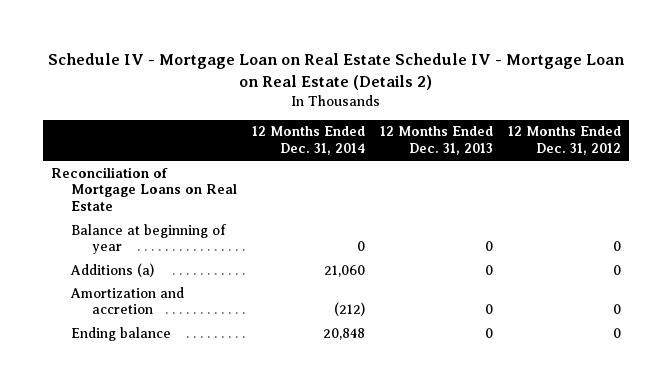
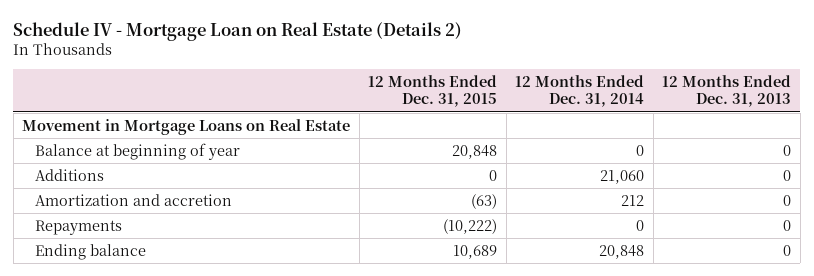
[47,52,625,90] Schedule IV - Mortgage Loan on Real Estate Schedule IV - Mortgage Loan on Real Estate (Details 2) -> [13,21,463,41] Schedule IV - Mortgage Loan on Real Estate (Details 2)
[508,126,622,156] 12 Months Ended Dec. 31, 2012 -> none
none -> [368,75,498,108] 12 Months Ended Dec. 31, 2015
[50,166,238,212] Reconciliation of Mortgage Loans on Real Estate -> [22,118,351,135] Movement in Mortgage Loans on Real Estate
[70,262,155,277] Additions (a) -> [35,168,105,181] Additions
[334,302,366,317] (212) -> [621,194,645,206] 212
none -> [35,219,123,235] Repayments

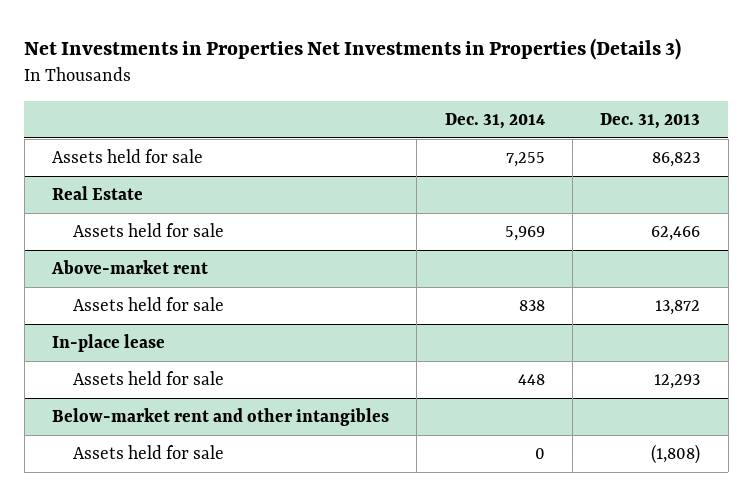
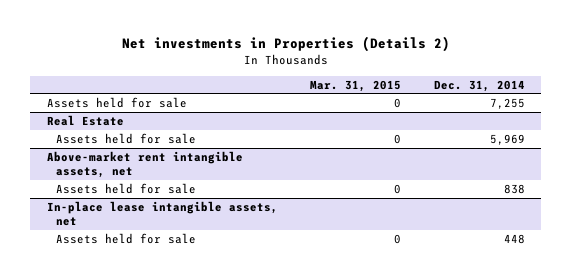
[24,37,682,60] Net Investments in Properties Net Investments in Properties (Details 3) -> [121,36,450,53] Net investments in Properties (Details 2)
[600,112,701,129] Dec. 31, 2013 -> none
none -> [310,79,402,92] Mar. 31, 2015
[50,259,208,274] Above-market rent -> [46,150,243,179] Above-market rent intangible assets, net
[51,333,165,352] In-place lease -> [46,200,278,227] In-place lease intangible assets, net
[51,407,389,426] Below-market rent and other intangibles -> none
[73,444,225,459] Assets held for sale -> none

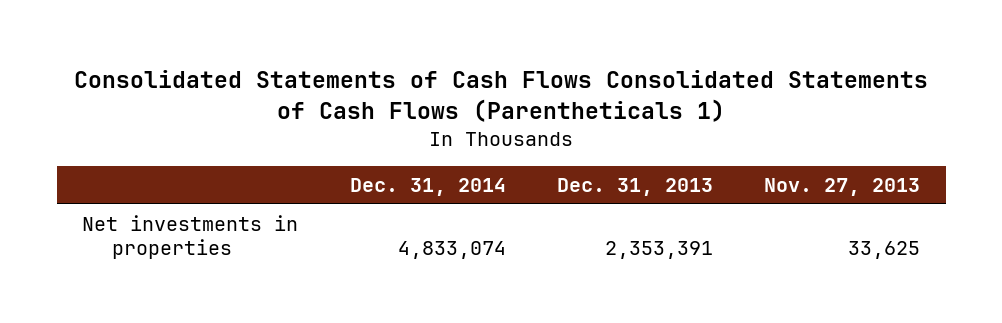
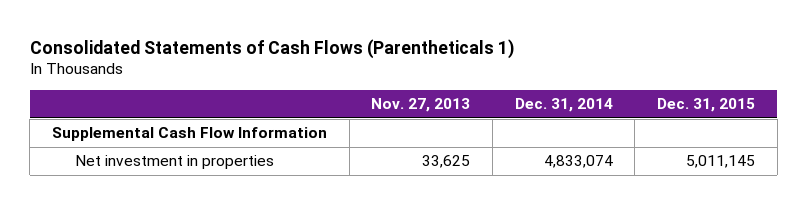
[74,69,929,123] Consolidated Statements of Cash Flows Consolidated Statements of Cash Flows (Parentheticals 1) -> [29,38,514,59] Consolidated Statements of Cash Flows (Parentheticals 1)
[556,178,713,197] Dec. 31, 2013 -> none
none -> [656,98,755,113] Dec. 31, 2015
none -> [52,127,328,142] Supplemental Cash Flow Information
[82,214,299,259] Net investments in properties -> [74,155,274,170] Net investment in properties

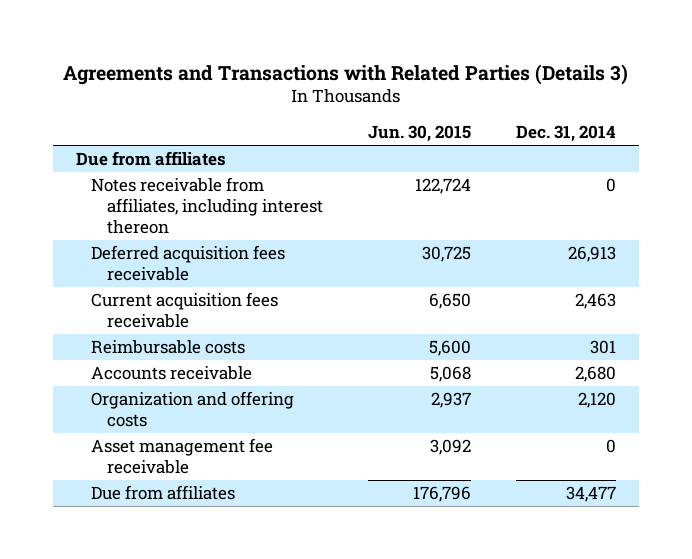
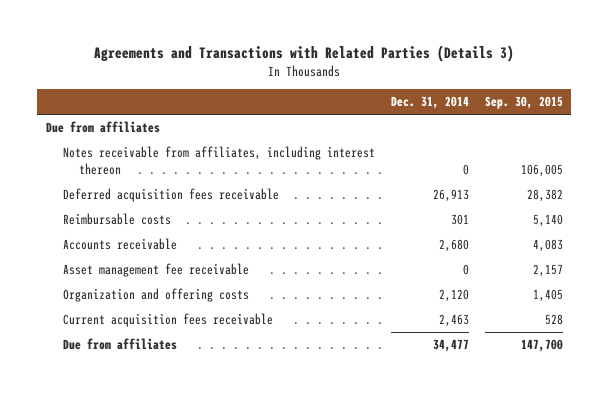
[368,125,472,143] Jun. 30, 2015 -> none
none -> [484,96,563,110] Sep. 30, 2015
[91,391,295,428] Organization and offering costs -> [62,288,249,303] Organization and offering costs
[91,292,279,329] Current acquisition fees receivable -> [62,313,273,328] Current acquisition fees receivable

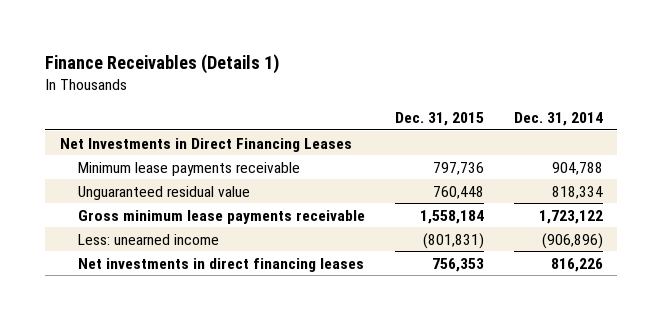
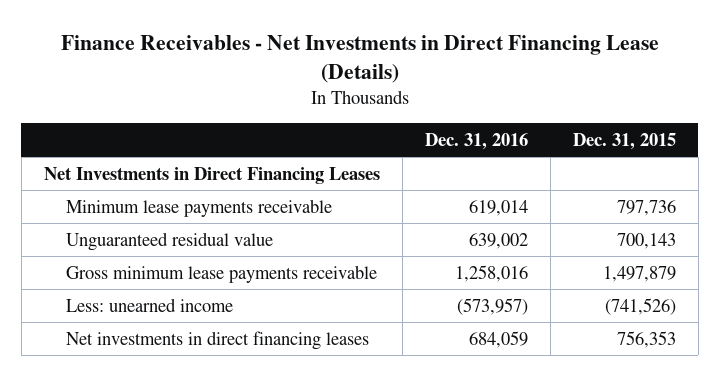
[45,54,280,75] Finance Receivables (Details 1) -> [60,35,659,84] Finance Receivables - Net Investments in Direct Financing Lease (Details)
[513,112,603,127] Dec. 31, 2014 -> none
none -> [424,132,528,150] Dec. 31, 2016
[432,185,484,199] 760,448 -> [616,232,676,249] 700,143
[419,209,484,224] 1,558,184 -> [602,265,676,282] 1,497,879
[422,232,484,249] (801,831) -> [604,297,676,315] (741,526)

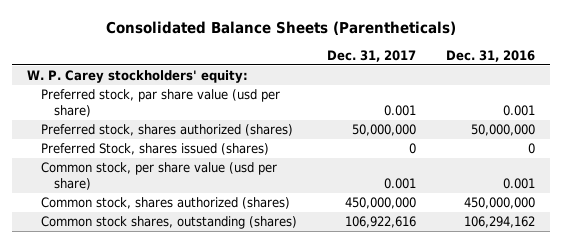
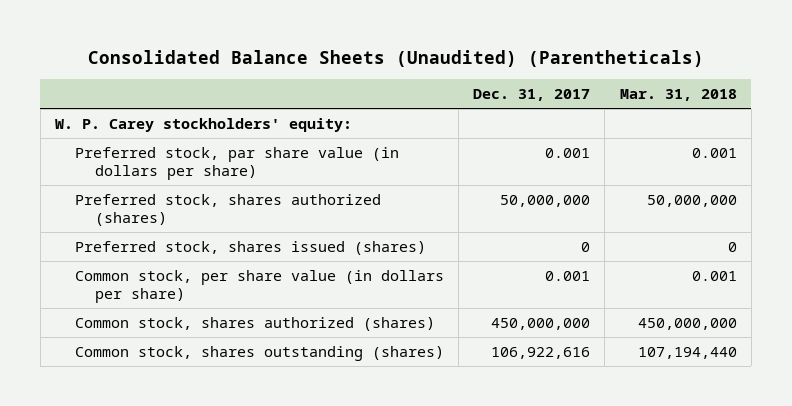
[106,20,457,35] Consolidated Balance Sheets (Parentheticals) -> [87,49,704,67] Consolidated Balance Sheets (Unaudited) (Parentheticals)
[445,49,535,62] Dec. 31, 2016 -> none
none -> [619,89,737,102] Mar. 31, 2018
[40,89,280,118] Preferred stock, par share value (usd per share) -> [74,146,399,181] Preferred stock, par share value (in dollars per share)
[40,143,269,156] Preferred Stock, shares issued (shares) -> [74,240,426,255] Preferred stock, shares issued (shares)
[40,162,277,191] Common stock, per share value (usd per share) -> [74,269,444,304] Common stock, per share value (in dollars per share)
[40,216,297,230] Common stock shares, outstanding (shares) -> [74,345,444,361] Common stock, shares outstanding (shares)

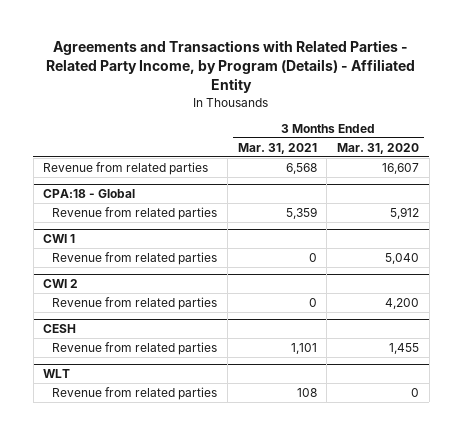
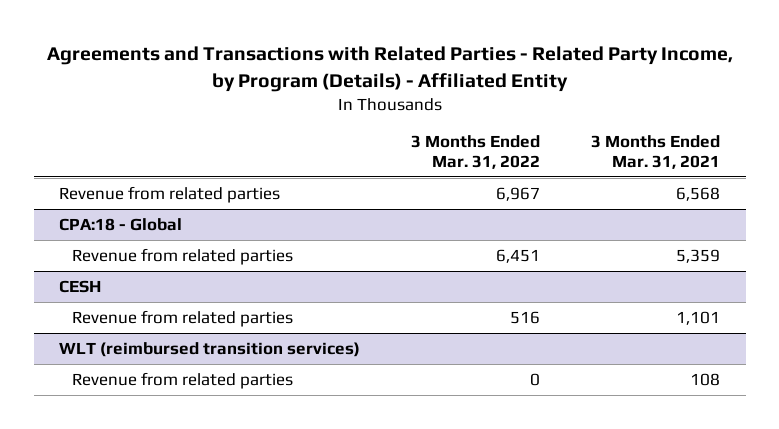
[337,142,420,154] Mar. 31, 2020 -> none
none -> [411,135,541,170] 3 Months Ended Mar. 31, 2022
[43,234,76,244] CWI 1 -> none
[52,252,218,266] Revenue from related parties -> none
[43,279,79,289] CWI 2 -> none
[52,297,218,311] Revenue from related parties -> none
[43,369,71,379] WLT -> [59,341,361,357] WLT (reimbursed transition services)

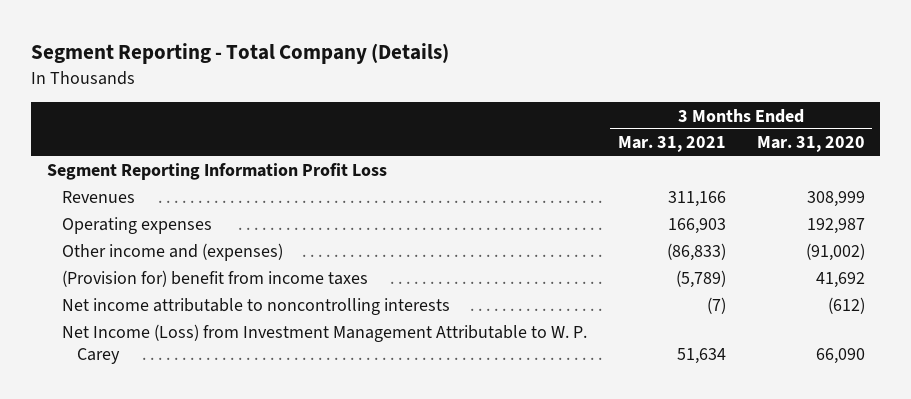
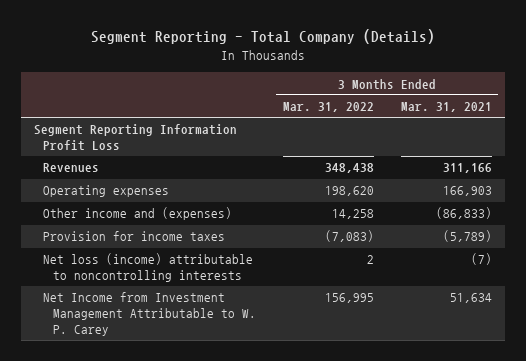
[756,136,865,153] Mar. 31, 2020 -> none
none -> [282,102,374,113] Mar. 31, 2022
[61,270,368,288] (Provision for) benefit from income taxes -> [43,231,226,242] Provision for income taxes
[61,298,450,316] Net income attributable to noncontrolling interests -> [43,253,254,283] Net loss (income) attributable to noncontrolling interests
[61,324,587,365] Net Income (Loss) from Investment Management Attributable to W. P. Carey -> [43,292,256,336] Net Income from Investment Management Attributable to W. P. Carey

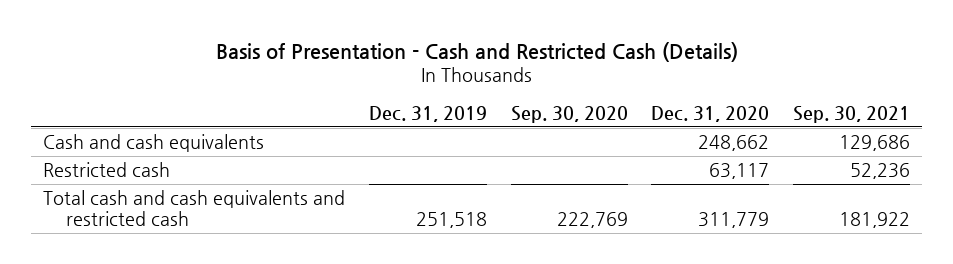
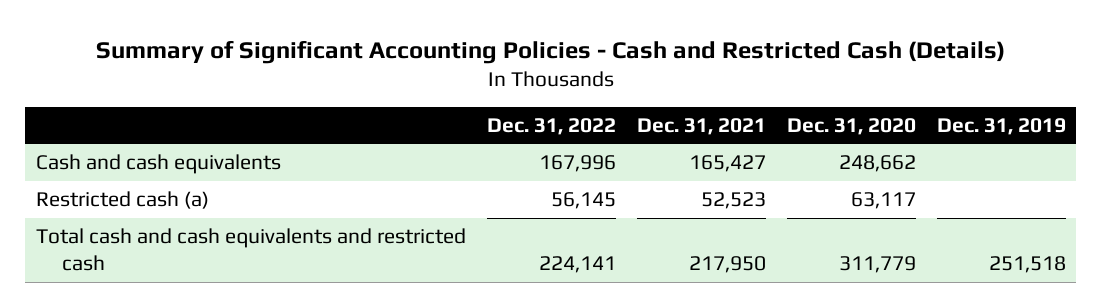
[215,41,738,62] Basis of Presentation - Cash and Restricted Cash (Details) -> [95,39,1005,64] Summary of Significant Accounting Policies - Cash and Restricted Cash (Details)
[510,105,628,123] Sep. 30, 2020 -> none
[793,105,911,123] Sep. 30, 2021 -> none
none -> [486,117,616,135] Dec. 31, 2022
none -> [636,117,766,135] Dec. 31, 2021
[42,162,170,178] Restricted cash -> [35,191,209,210] Restricted cash (a)

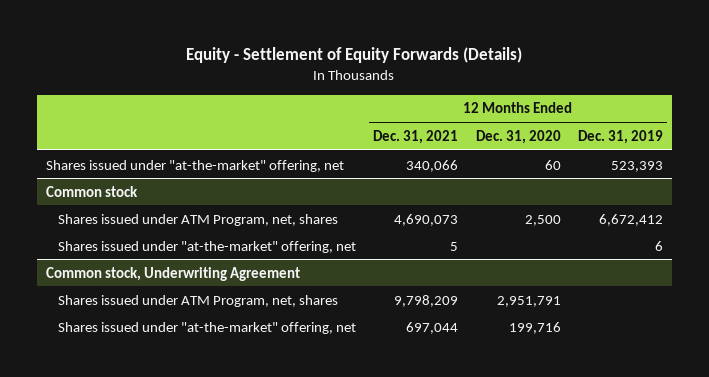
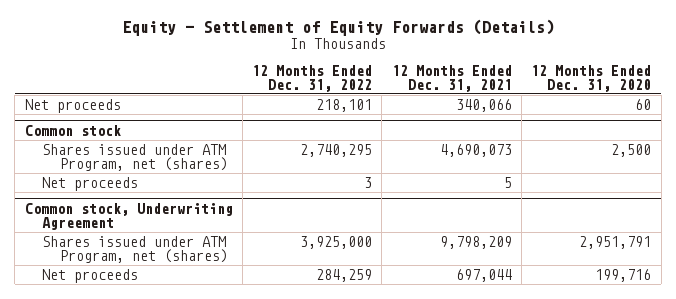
[578,129,664,144] Dec. 31, 2019 -> none
none -> [252,65,373,92] 12 Months Ended Dec. 31, 2022
[45,159,344,172] Shares issued under "at-the-market" offering, net -> [24,98,121,113] Net proceeds
[57,213,338,226] Shares issued under ATM Program, net, shares -> [42,143,228,171] Shares issued under ATM Program, net (shares)
[57,240,356,253] Shares issued under "at-the-market" offering, net -> [42,176,139,191] Net proceeds
[57,294,338,307] Shares issued under ATM Program, net, shares -> [42,235,228,263] Shares issued under ATM Program, net (shares)
[57,321,356,334] Shares issued under "at-the-market" offering, net -> [42,268,139,283] Net proceeds

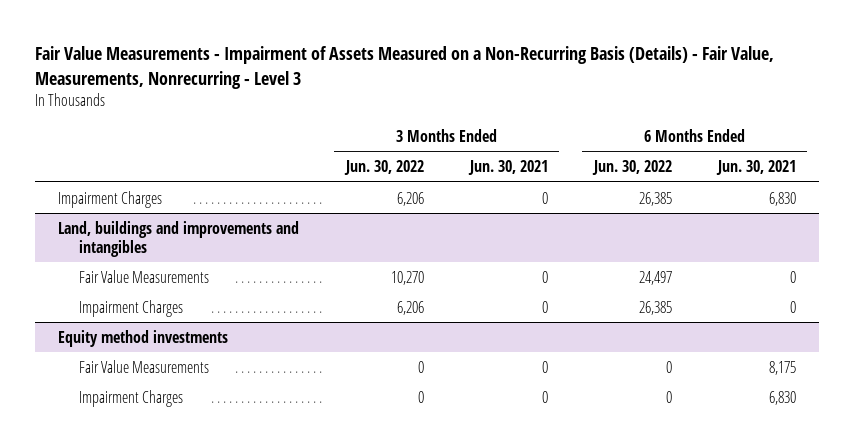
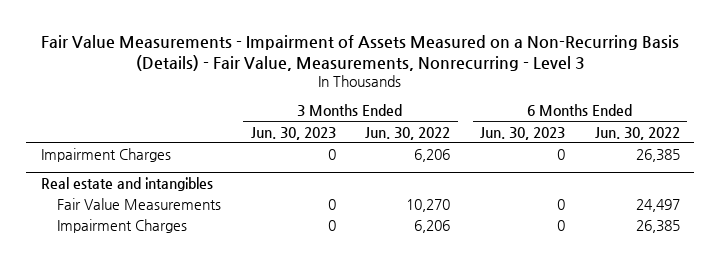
[467,160,548,176] Jun. 30, 2021 -> none
[715,160,796,176] Jun. 30, 2021 -> none
none -> [250,126,336,140] Jun. 30, 2023
none -> [479,126,565,140] Jun. 30, 2023
[58,220,300,257] Land, buildings and improvements and intangibles -> none
none -> [41,177,214,192] Real estate and intangibles
[58,329,229,347] Equity method investments -> none
[78,359,209,373] Fair Value Measurements -> none
[78,389,183,407] Impairment Charges -> none

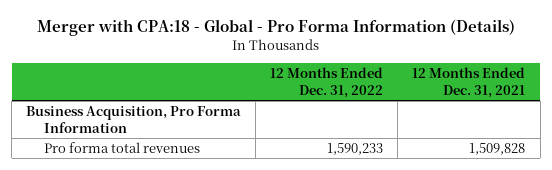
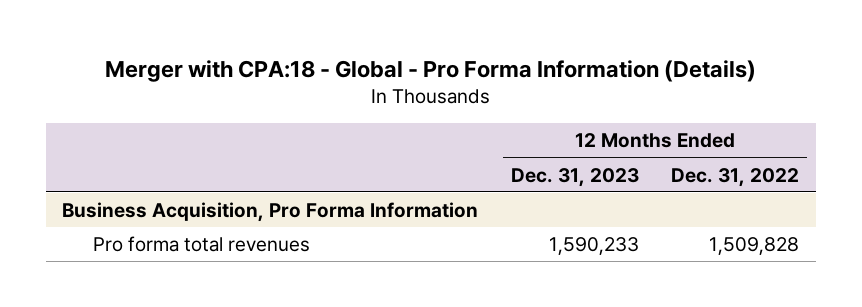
[412,67,526,98] 12 Months Ended Dec. 31, 2021 -> none
none -> [510,167,639,187] Dec. 31, 2023
[327,142,384,155] 1,590,233 -> [709,237,800,256] 1,509,828

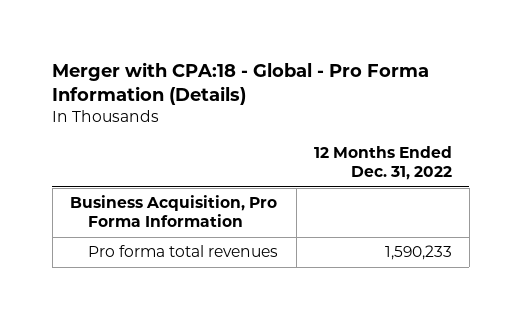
[510,167,639,187] Dec. 31, 2023 -> none
[709,237,800,256] 1,509,828 -> [384,245,452,261] 1,590,233

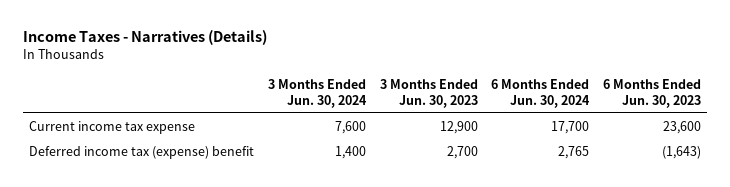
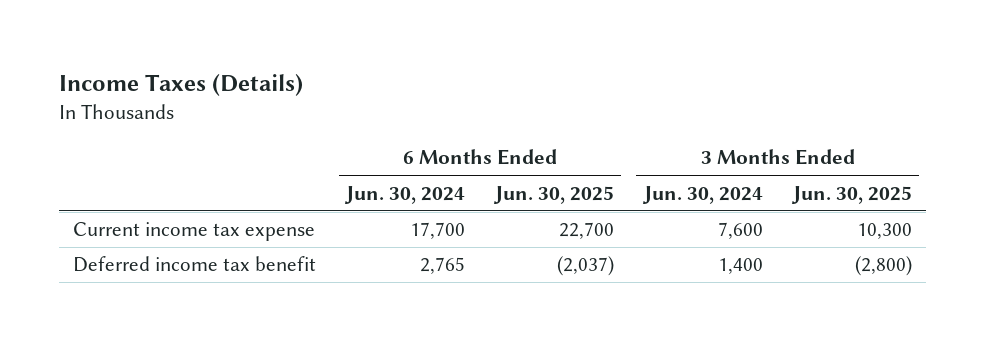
[22,30,267,46] Income Taxes - Narratives (Details) -> [58,73,303,96] Income Taxes (Details)
[379,78,478,108] 3 Months Ended Jun. 30, 2023 -> none
[602,78,701,108] 6 Months Ended Jun. 30, 2023 -> none
none -> [492,185,614,204] Jun. 30, 2025
none -> [790,185,912,204] Jun. 30, 2025
[29,146,255,160] Deferred income tax (expense) benefit -> [73,256,317,273] Deferred income tax benefit

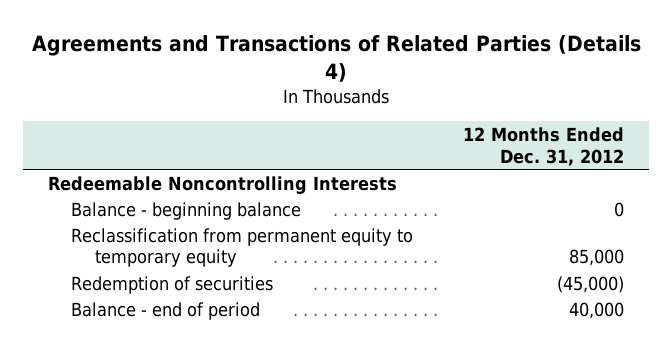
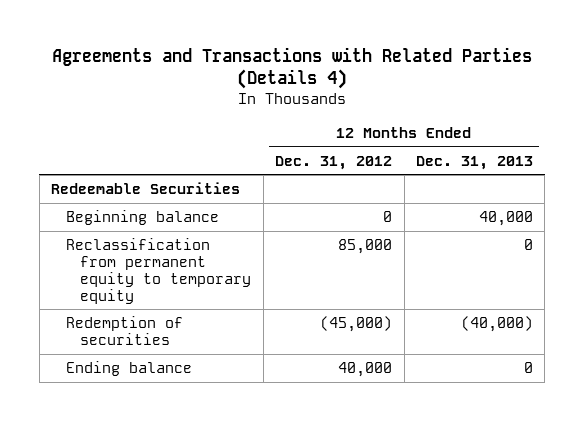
[31,34,641,83] Agreements and Transactions of Related Parties (Details 4) -> [52,46,533,90] Agreements and Transactions with Related Parties (Details 4)
none -> [415,155,533,170] Dec. 31, 2013
[47,175,397,194] Redeemable Noncontrolling Interests -> [51,182,241,195] Redeemable Securities
[71,201,302,220] Balance - beginning balance -> [65,210,219,226] Beginning balance
[71,301,261,320] Balance - end of period -> [65,361,192,377] Ending balance

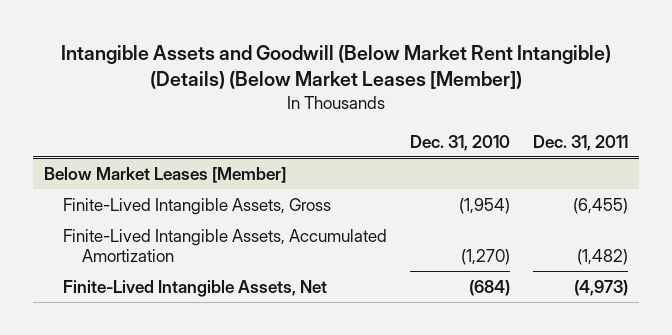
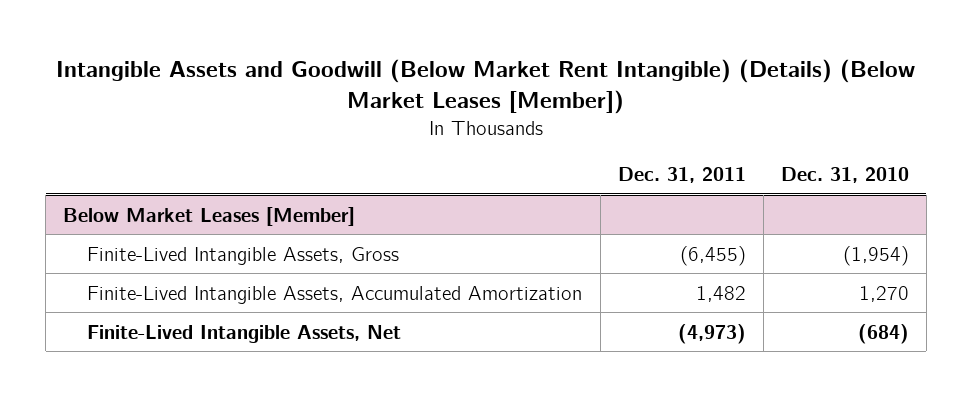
[460,248,510,265] (1,270) -> [858,285,909,302] 1,270
[576,248,628,265] (1,482) -> [695,285,746,302] 1,482

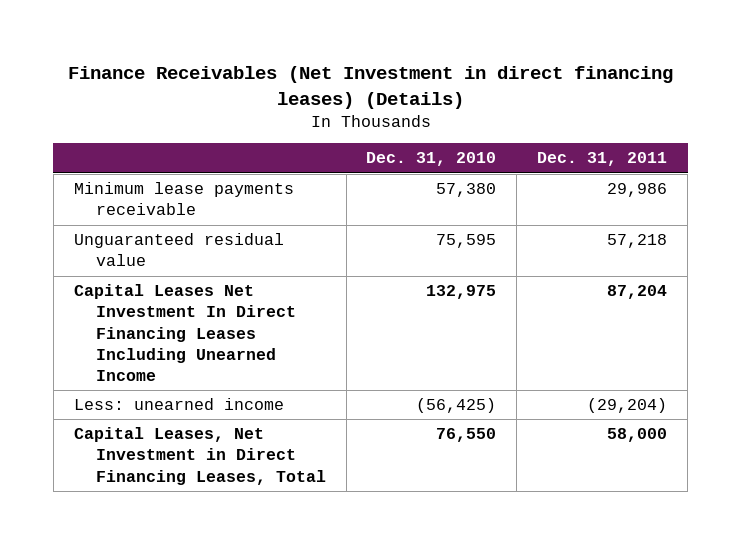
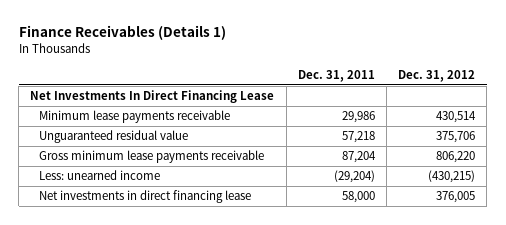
[67,65,673,109] Finance Receivables (Net Investment in direct financing leases) (Details) -> [18,25,226,41] Finance Receivables (Details 1)
[366,152,497,167] Dec. 31, 2010 -> none
none -> [398,69,476,82] Dec. 31, 2012
none -> [30,90,275,104] Net Investments In Direct Financing Lease
[73,284,296,381] Capital Leases Net Investment In Direct Financing Leases Including Unearned Income -> [39,150,265,164] Gross minimum lease payments receivable
[73,427,326,485] Capital Leases, Net Investment in Direct Financing Leases, Total -> [39,190,252,204] Net investments in direct financing lease

